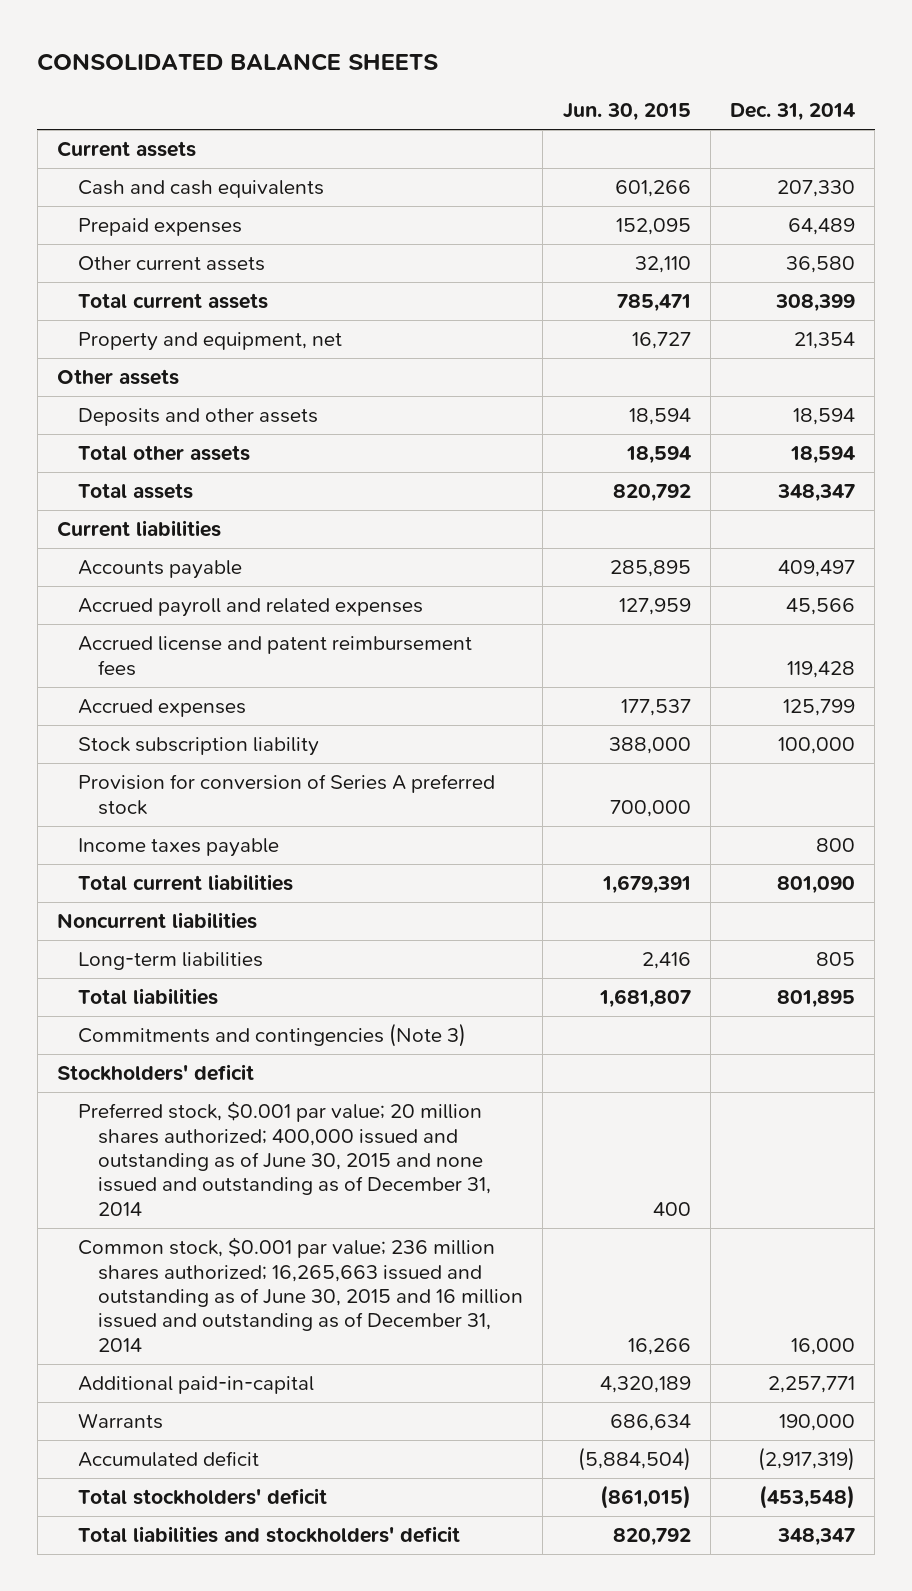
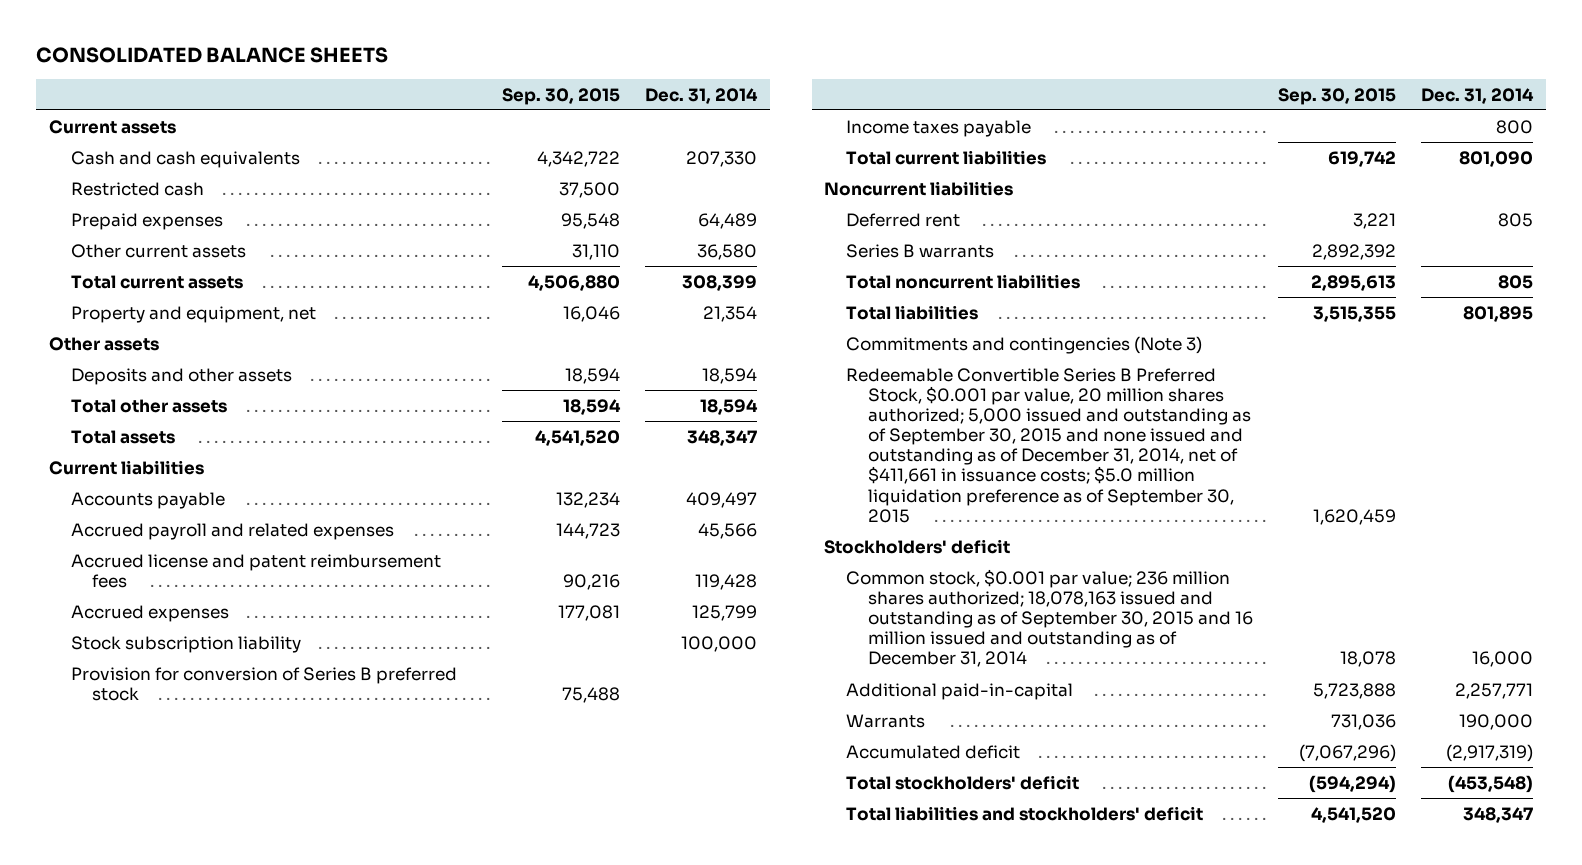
[562,103,691,122] Jun. 30, 2015 -> none
none -> [502,87,621,105] Sep. 30, 2015
none -> [70,181,204,196] Restricted cash
[77,774,495,815] Provision for conversion of Series A preferred stock -> [70,666,457,701] Provision for conversion of Series B preferred stock
none -> [846,212,961,227] Deferred rent
none -> [846,243,995,258] Series B warrants
[77,952,263,971] Long-term liabilities -> [846,273,1081,289] Total noncurrent liabilities
none -> [846,367,1252,523] Redeemable Convertible Series B Preferred Stock, $0.001 par value, 20 million shares authorized; 5,000 issued and outstanding as of September 30, 2015 and none issued and outstanding as of December 31, 2014, net of $411,661 in issuance costs; $5.0 million liquidation preference as of September 30, 2015
[77,1101,491,1216] Preferred stock, $0.001 par value; 20 million shares authorized; 400,000 issued and outstanding as of June 30, 2015 and none issued and outstanding as of December 31, 2014 -> none
[77,1237,523,1352] Common stock, $0.001 par value; 236 million shares authorized; 16,265,663 issued and outstanding as of June 30, 2015 and 16 million issued and outstanding as of December 31, 2014 -> [846,568,1254,668] Common stock, $0.001 par value; 236 million shares authorized; 18,078,163 issued and outstanding as of September 30, 2015 and 16 million issued and outstanding as of December 31, 2014

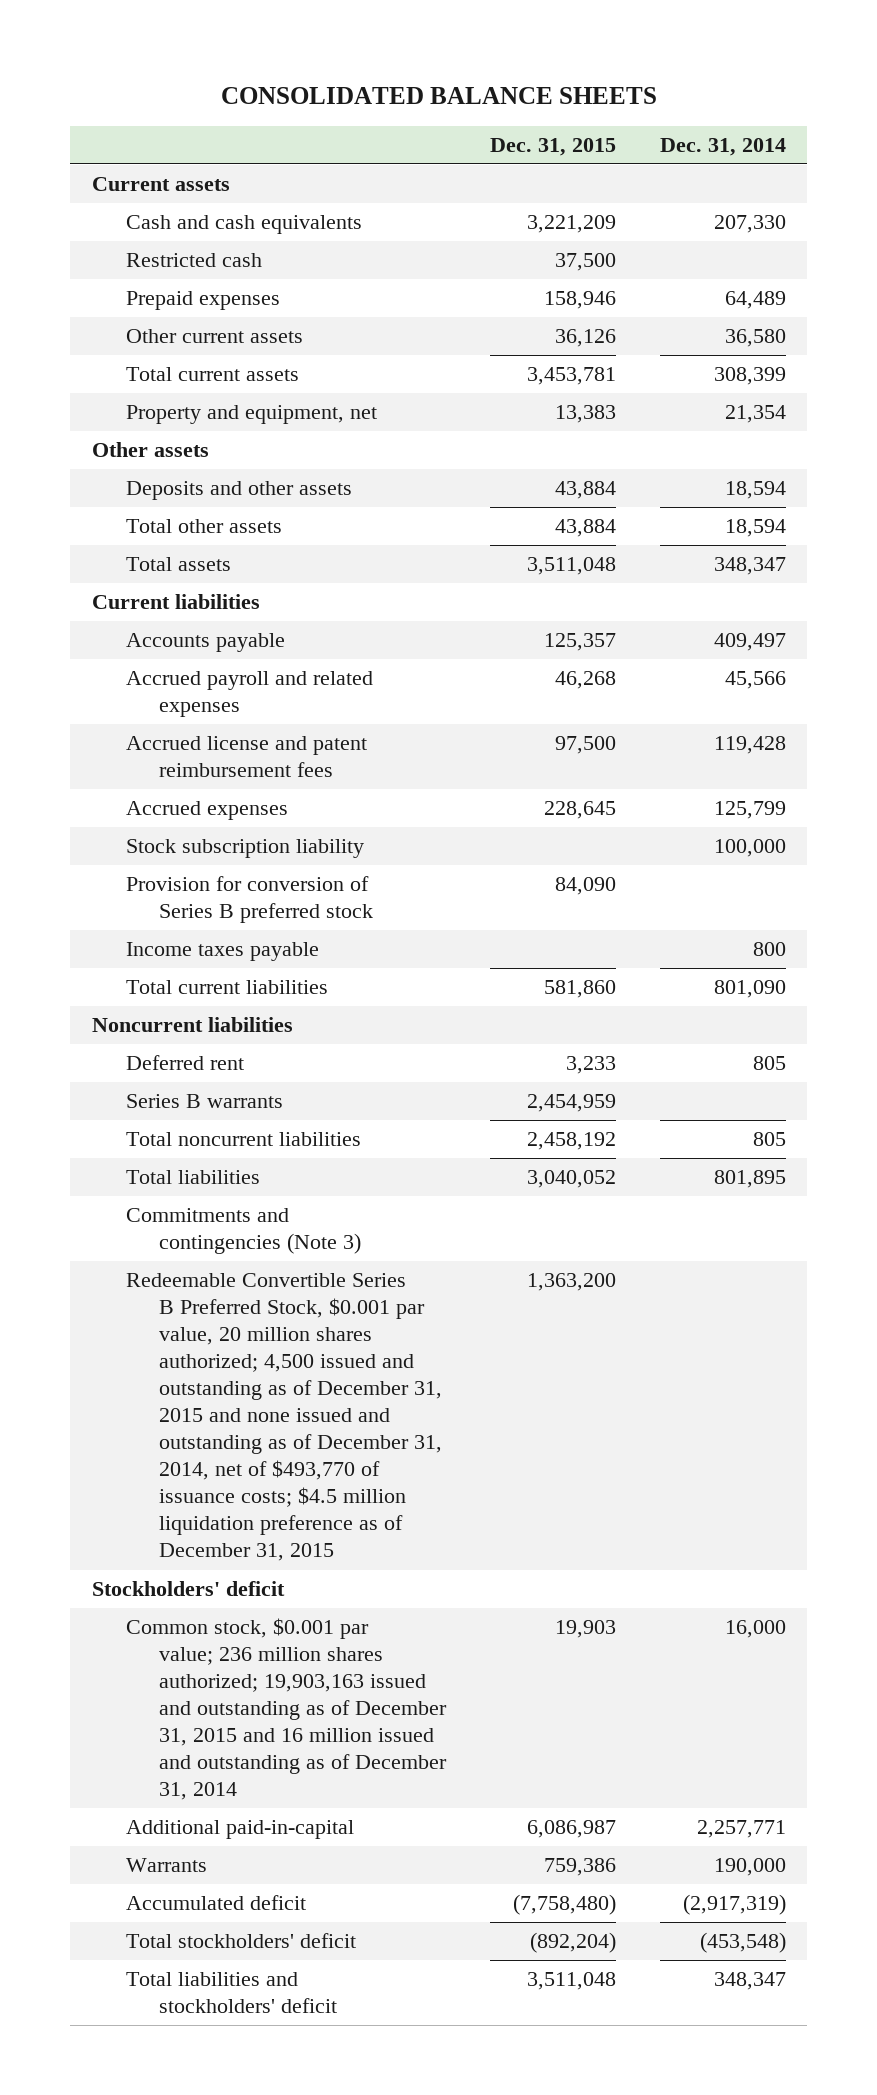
[502,87,621,105] Sep. 30, 2015 -> none
none -> [490,137,617,156] Dec. 31, 2015
[846,367,1252,523] Redeemable Convertible Series B Preferred Stock, $0.001 par value, 20 million shares authorized; 5,000 issued and outstanding as of September 30, 2015 and none issued and outstanding as of December 31, 2014, net of $411,661 in issuance costs; $5.0 million liquidation preference as of September 30, 2015 -> [125,1273,443,1562] Redeemable Convertible Series B Preferred Stock, $0.001 par value, 20 million shares authorized; 4,500 issued and outstanding as of December 31, 2015 and none issued and outstanding as of December 31, 2014, net of $493,770 of issuance costs; $4.5 million liquidation preference as of December 31, 2015
[846,568,1254,668] Common stock, $0.001 par value; 236 million shares authorized; 18,078,163 issued and outstanding as of September 30, 2015 and 16 million issued and outstanding as of December 31, 2014 -> [125,1618,448,1801] Common stock, $0.001 par value; 236 million shares authorized; 19,903,163 issued and outstanding as of December 31, 2015 and 16 million issued and outstanding as of December 31, 2014

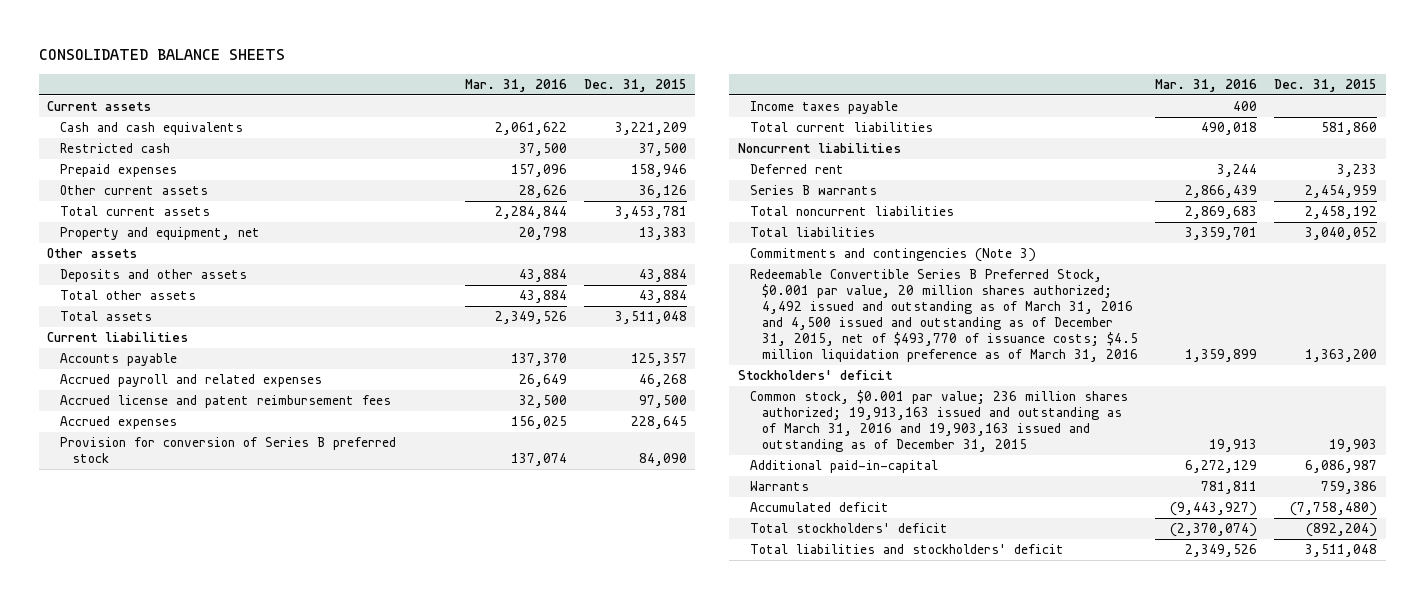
[659,137,786,156] Dec. 31, 2014 -> none
none -> [464,79,567,93] Mar. 31, 2016
[125,839,364,859] Stock subscription liability -> none
[125,1273,443,1562] Redeemable Convertible Series B Preferred Stock, $0.001 par value, 20 million shares authorized; 4,500 issued and outstanding as of December 31, 2015 and none issued and outstanding as of December 31, 2014, net of $493,770 of issuance costs; $4.5 million liquidation preference as of December 31, 2015 -> [750,269,1139,363] Redeemable Convertible Series B Preferred Stock, $0.001 par value, 20 million shares authorized; 4,492 issued and outstanding as of March 31, 2016 and 4,500 issued and outstanding as of December 31, 2015, net of $493,770 of issuance costs; $4.5 million liquidation preference as of March 31, 2016
[125,1618,448,1801] Common stock, $0.001 par value; 236 million shares authorized; 19,903,163 issued and outstanding as of December 31, 2015 and 16 million issued and outstanding as of December 31, 2014 -> [750,390,1129,453] Common stock, $0.001 par value; 236 million shares authorized; 19,913,163 issued and outstanding as of March 31, 2016 and 19,903,163 issued and outstanding as of December 31, 2015

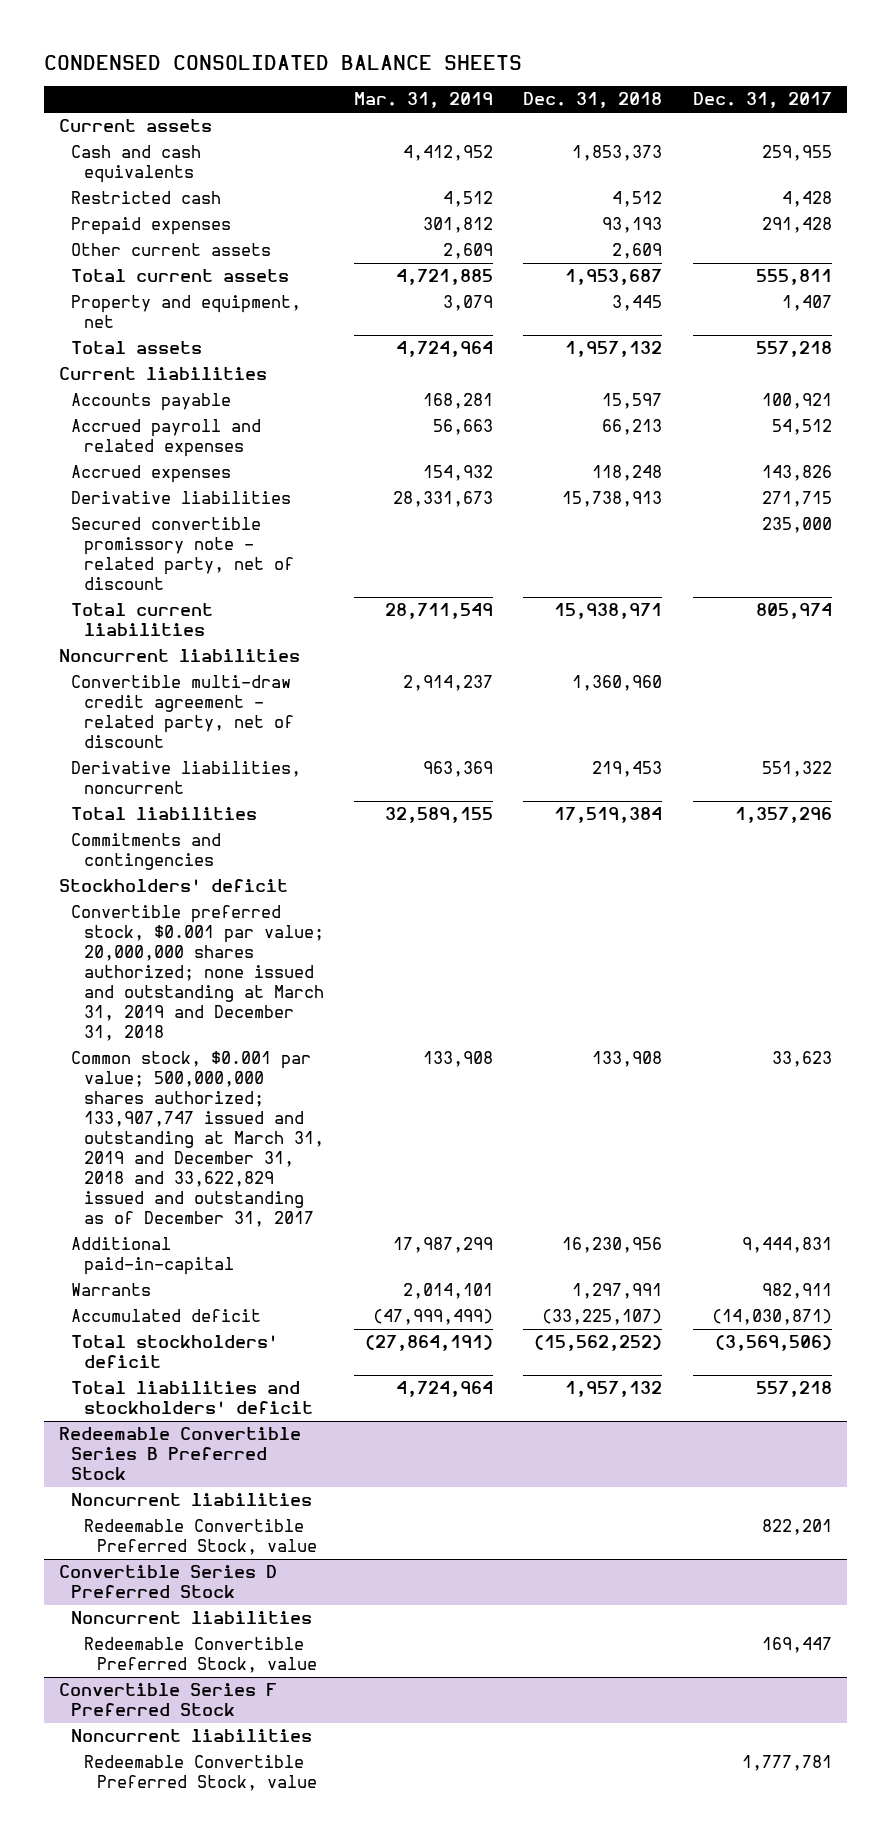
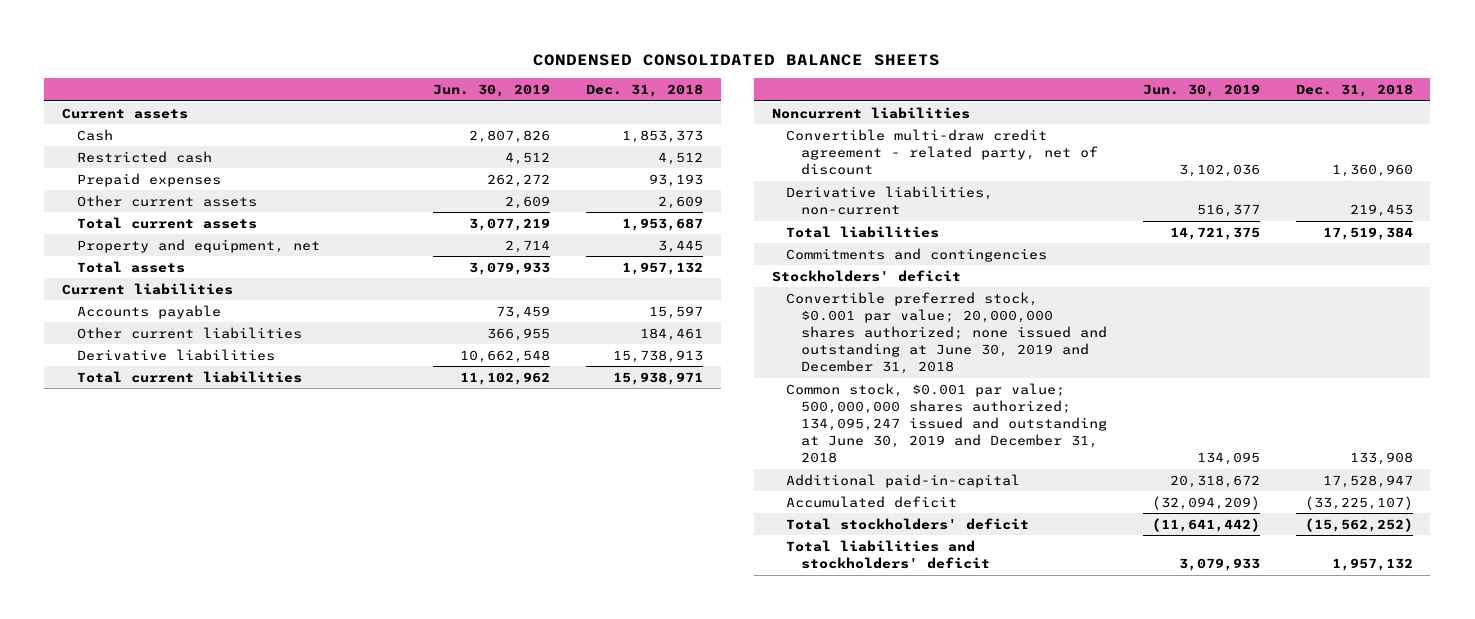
[354,92,494,109] Mar. 31, 2019 -> none
[692,92,832,109] Dec. 31, 2017 -> none
none -> [433,84,551,98] Jun. 30, 2019
[71,145,202,184] Cash and cash equivalents -> [76,128,113,141] Cash
[71,419,262,458] Accrued payroll and related expenses -> none
[71,465,232,484] Accrued expenses -> none
none -> [76,326,302,339] Other current liabilities
[71,517,294,591] Secured convertible promissory note - related party, net of discount -> none
[71,761,302,795] Derivative liabilities, noncurrent -> [786,185,994,215] Derivative liabilities, non-current
[71,1283,152,1297] Warrants -> none
[71,905,324,1042] Convertible preferred stock, $0.001 par value; 20,000,000 shares authorized; none issued and outstanding at March 31, 2019 and December 31, 2018 -> [786,291,1107,375] Convertible preferred stock, $0.001 par value; 20,000,000 shares authorized; none issued and outstanding at June 30, 2019 and December 31, 2018
[71,1051,324,1228] Common stock, $0.001 par value; 500,000,000 shares authorized; 133,907,747 issued and outstanding at March 31, 2019 and December 31, 2018 and 33,622,829 issued and outstanding as of December 31, 2017 -> [786,382,1107,464] Common stock, $0.001 par value; 500,000,000 shares authorized; 134,095,247 issued and outstanding at June 30, 2019 and December 31, 2018
[562,1237,663,1254] 16,230,956 -> [1322,474,1413,488] 17,528,947
[58,1427,301,1481] Redeemable Convertible Series B Preferred Stock -> none
[71,1493,313,1507] Noncurrent liabilities -> none
[83,1519,317,1556] Redeemable Convertible Preferred Stock, value -> none
[58,1565,277,1599] Convertible Series D Preferred Stock -> none
[71,1611,313,1625] Noncurrent liabilities -> none
[83,1637,317,1674] Redeemable Convertible Preferred Stock, value -> none
[58,1683,277,1717] Convertible Series F Preferred Stock -> none
[71,1729,313,1743] Noncurrent liabilities -> none
[83,1755,317,1792] Redeemable Convertible Preferred Stock, value -> none

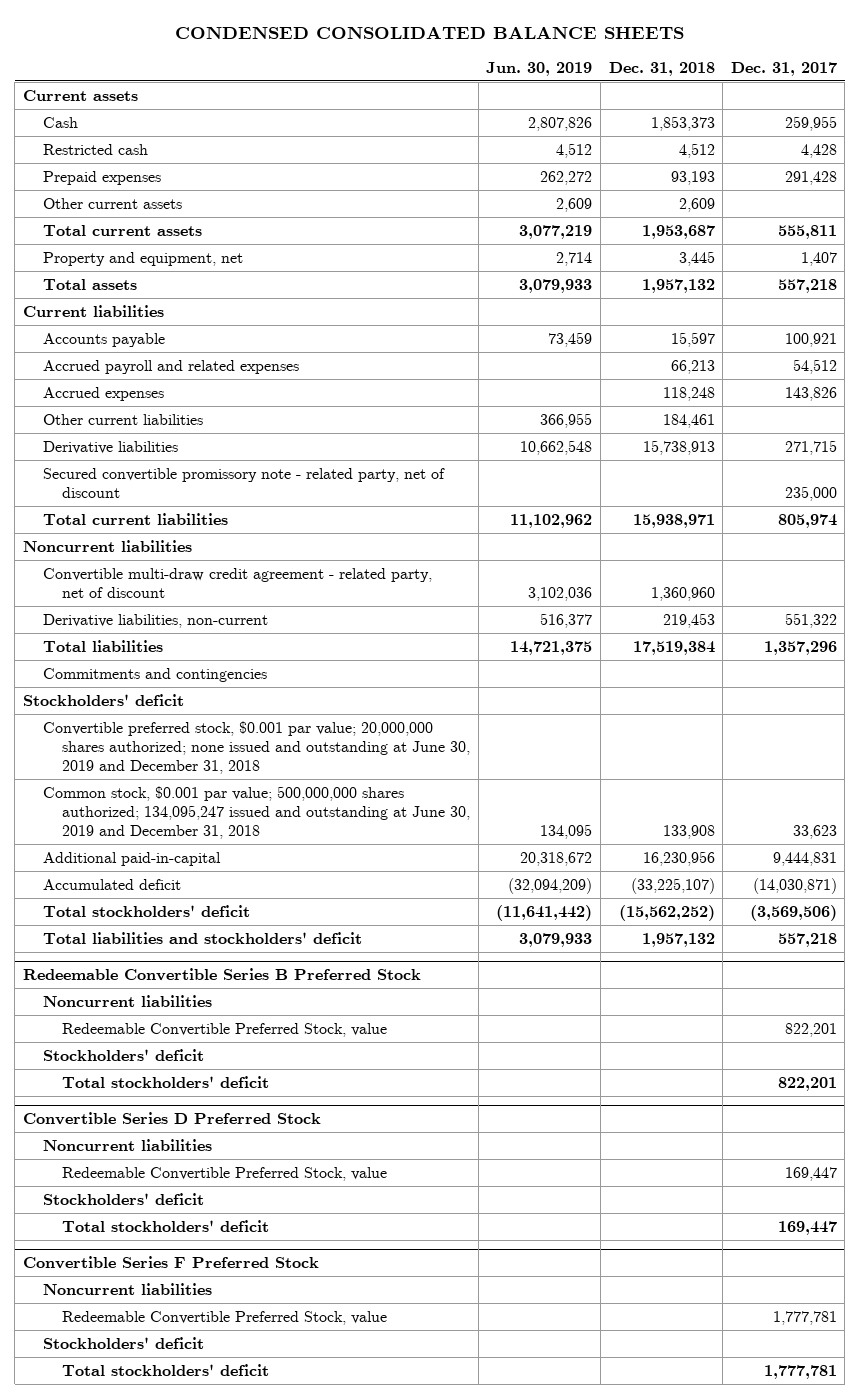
none -> [730,61,837,76] Dec. 31, 2017
none -> [42,359,299,374] Accrued payroll and related expenses
none -> [42,386,164,401] Accrued expenses
none -> [42,467,445,498] Secured convertible promissory note - related party, net of discount
[1322,474,1413,488] 17,528,947 -> [642,850,715,866] 16,230,956
none -> [22,968,421,982] Redeemable Convertible Series B Preferred Stock
none -> [42,994,212,1007] Noncurrent liabilities
none -> [62,1022,388,1037] Redeemable Convertible Preferred Stock, value
none -> [42,1048,204,1061] Stockholders' deficit
none -> [62,1075,270,1088] Total stockholders' deficit
none -> [22,1112,321,1126] Convertible Series D Preferred Stock
none -> [42,1138,212,1151] Noncurrent liabilities
none -> [62,1166,388,1181] Redeemable Convertible Preferred Stock, value
none -> [42,1192,204,1205] Stockholders' deficit
none -> [62,1219,270,1232] Total stockholders' deficit
none -> [22,1256,319,1270] Convertible Series F Preferred Stock
none -> [42,1282,212,1295] Noncurrent liabilities
none -> [62,1310,388,1325] Redeemable Convertible Preferred Stock, value
none -> [42,1336,204,1349] Stockholders' deficit
none -> [62,1363,270,1376] Total stockholders' deficit

